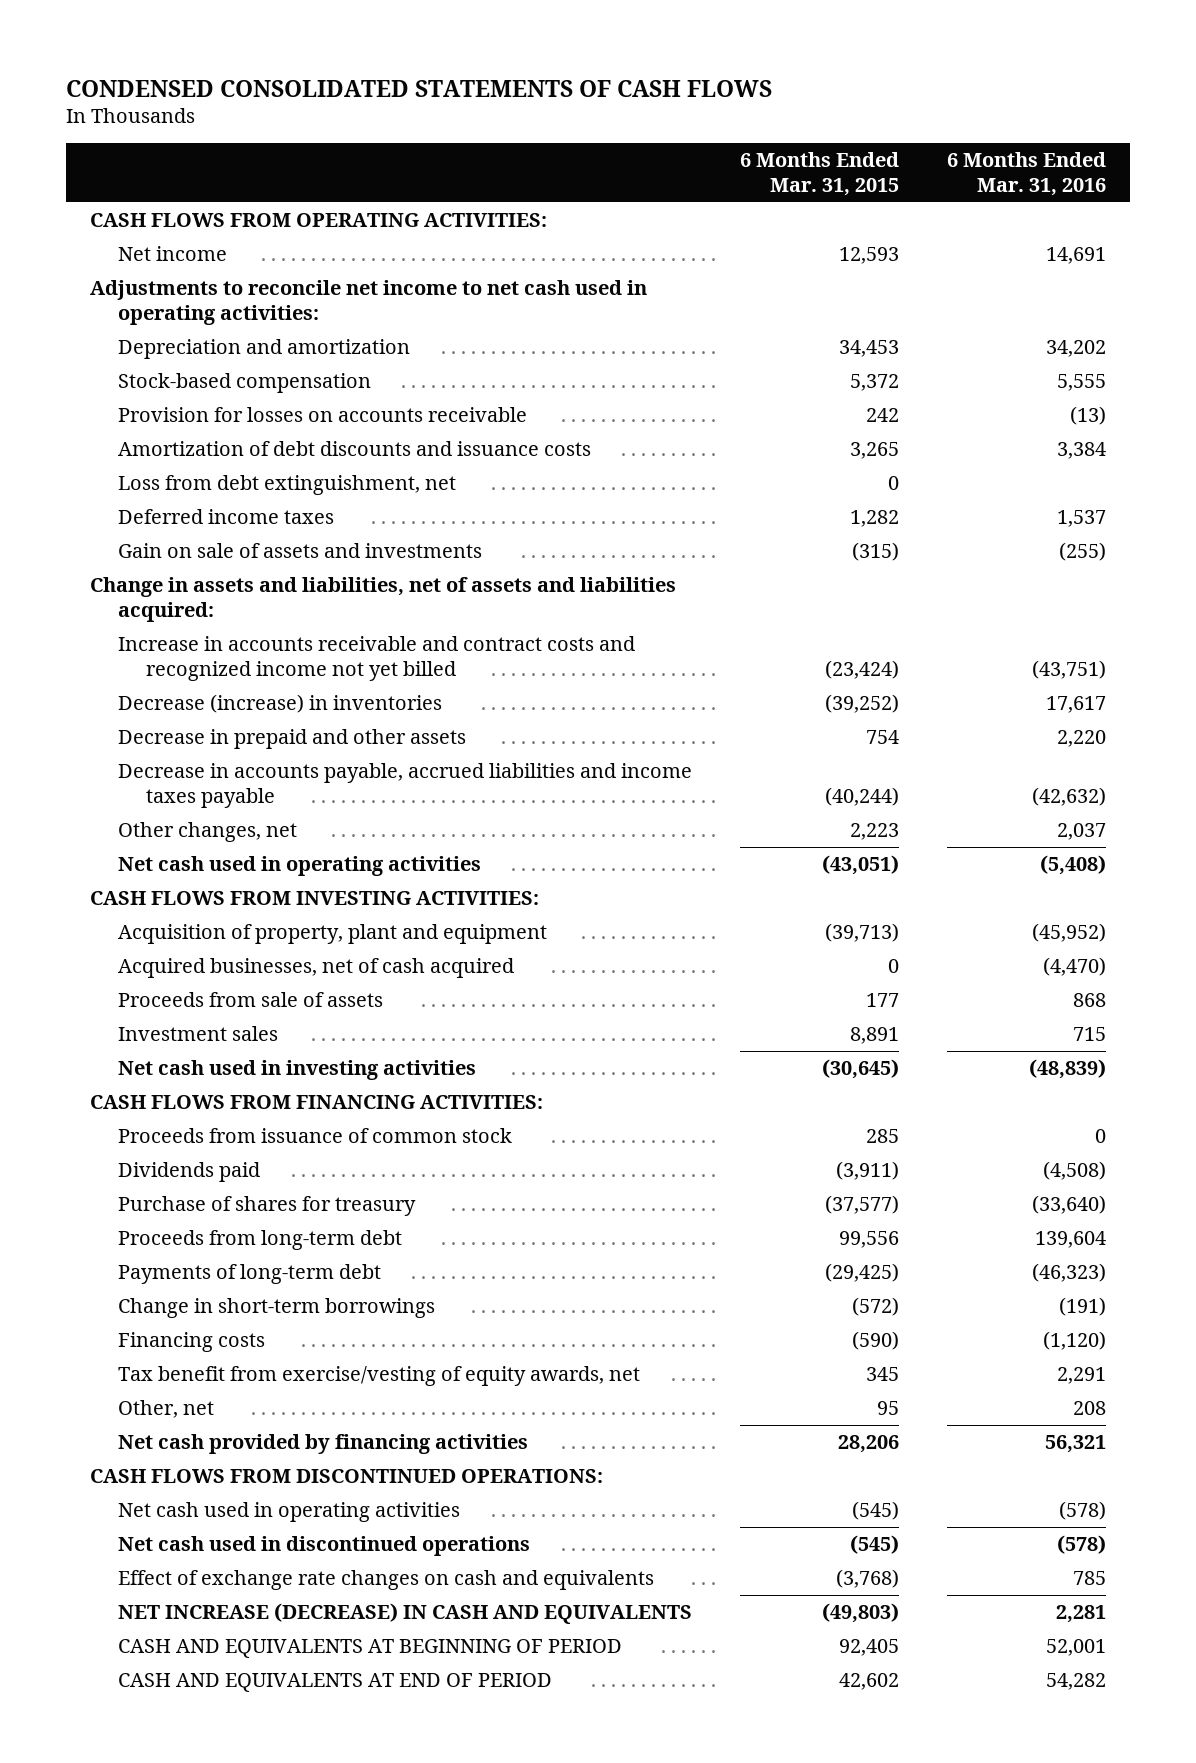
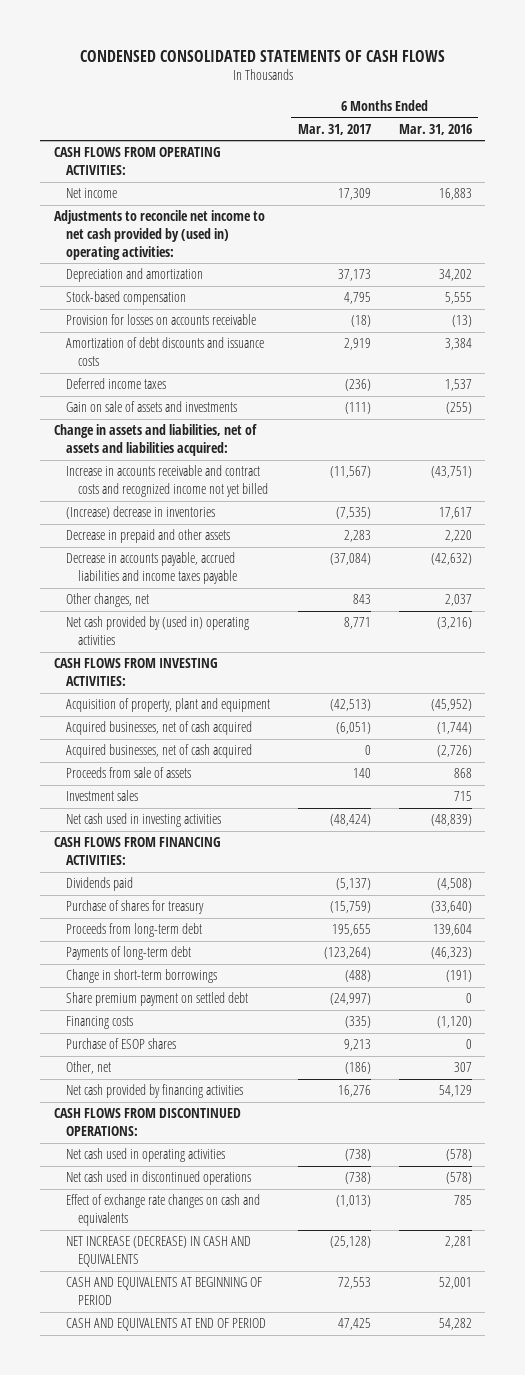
[740,152,900,196] 6 Months Ended Mar. 31, 2015 -> none
none -> [297,123,371,135] Mar. 31, 2017
[1046,247,1107,265] 14,691 -> [438,188,472,201] 16,883
[89,280,647,325] Adjustments to reconcile net income to net cash used in operating activities: -> [53,210,265,260] Adjustments to reconcile net income to net cash provided by (used in) operating activities:
[118,475,457,496] Loss from debt extinguishment, net -> none
[118,694,443,714] Decrease (increase) in inventories -> [66,506,216,520] (Increase) decrease in inventories
[118,856,482,877] Net cash used in operating activities -> [66,616,250,646] Net cash provided by (used in) operating activities
[1040,855,1107,876] (5,408) -> [436,617,472,630] (3,216)
[1043,957,1107,977] (4,470) -> [436,722,472,735] (1,744)
none -> [66,744,253,759] Acquired businesses, net of cash acquired
[118,1128,513,1144] Proceeds from issuance of common stock -> none
none -> [66,992,249,1007] Share premium payment on settled debt
[118,1366,641,1387] Tax benefit from exercise/vesting of equity awards, net -> none
none -> [66,1038,177,1050] Purchase of ESOP shares
[1073,1401,1107,1416] 208 -> [453,1062,472,1073] 307
[1045,1435,1107,1454] 56,321 -> [438,1085,472,1098] 54,129

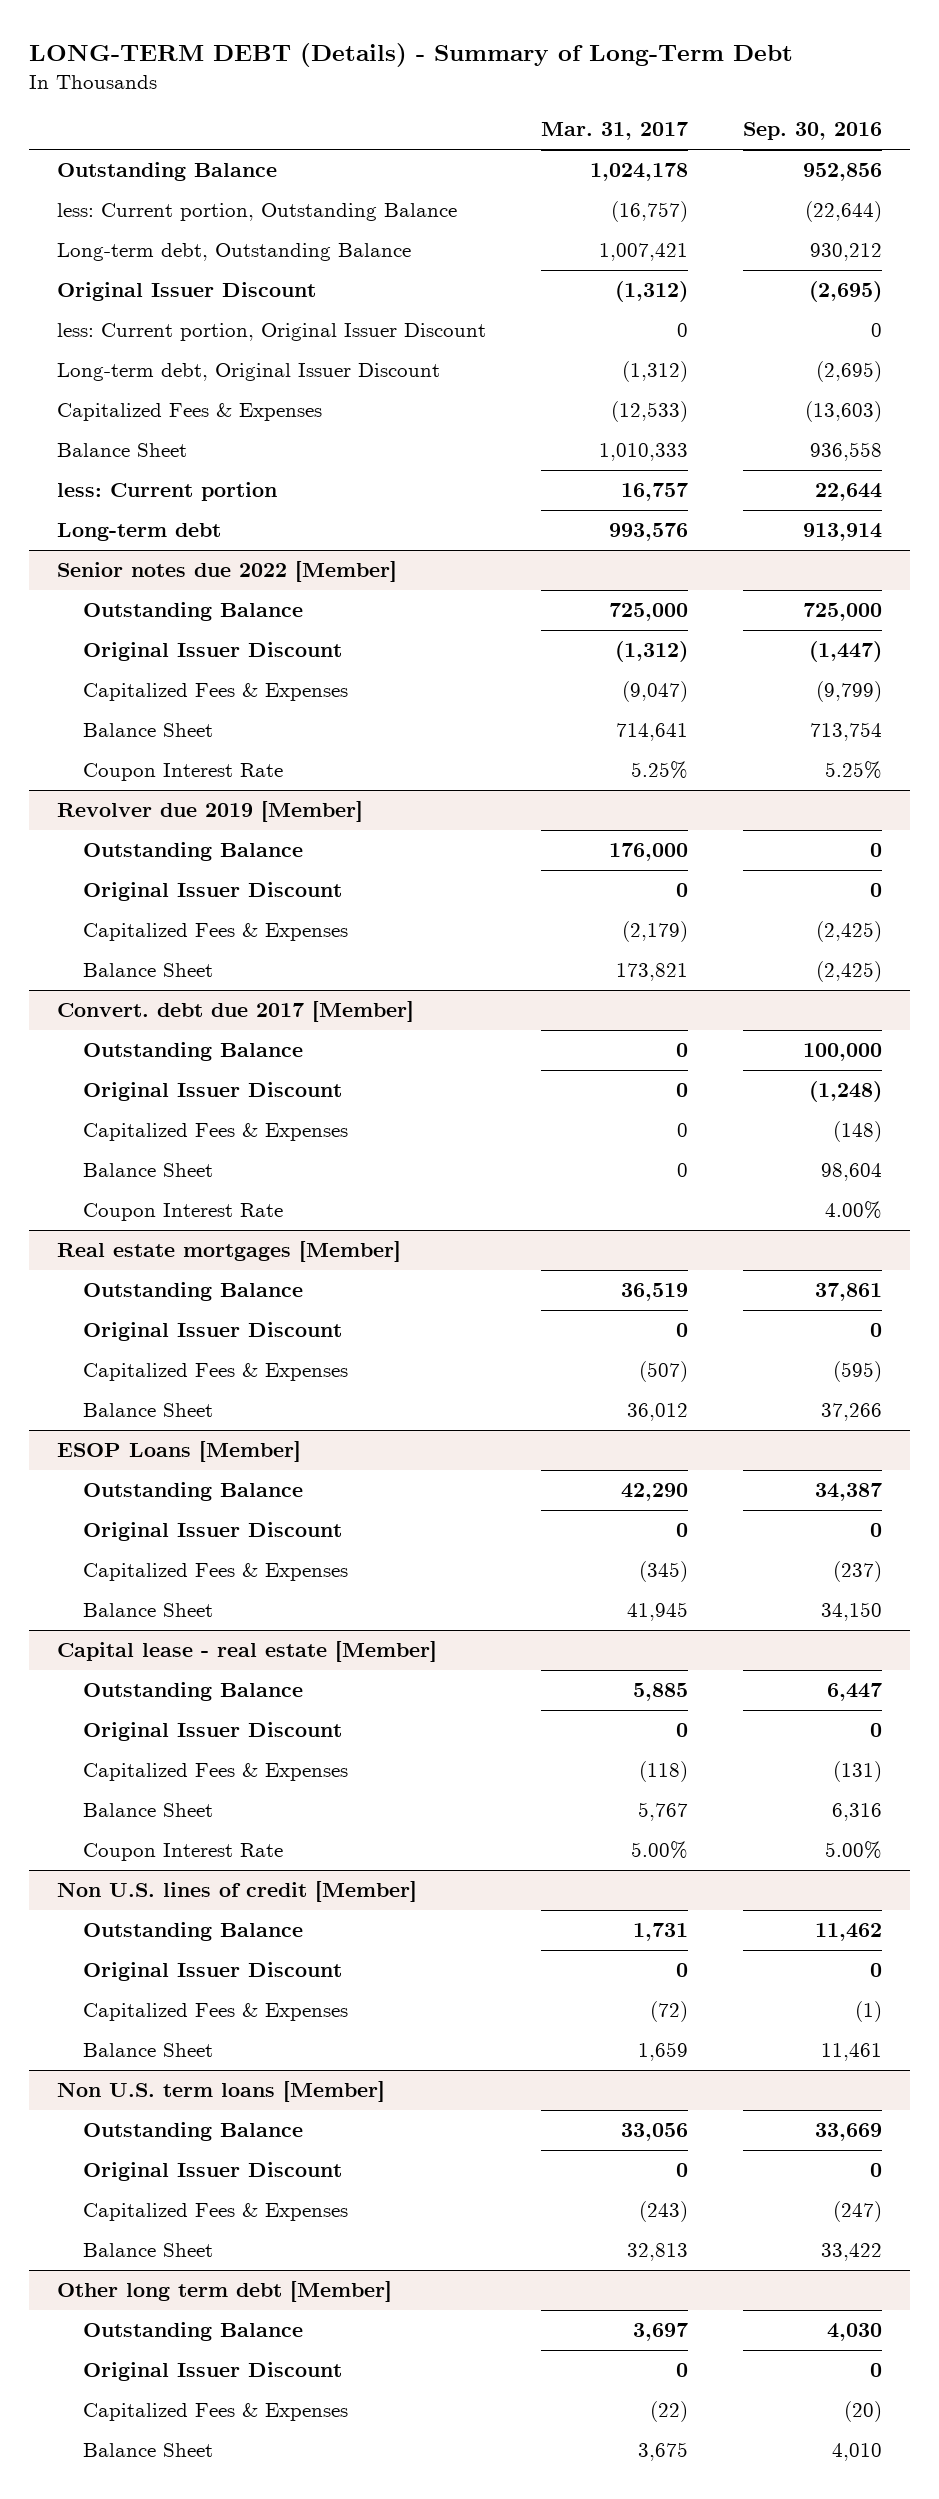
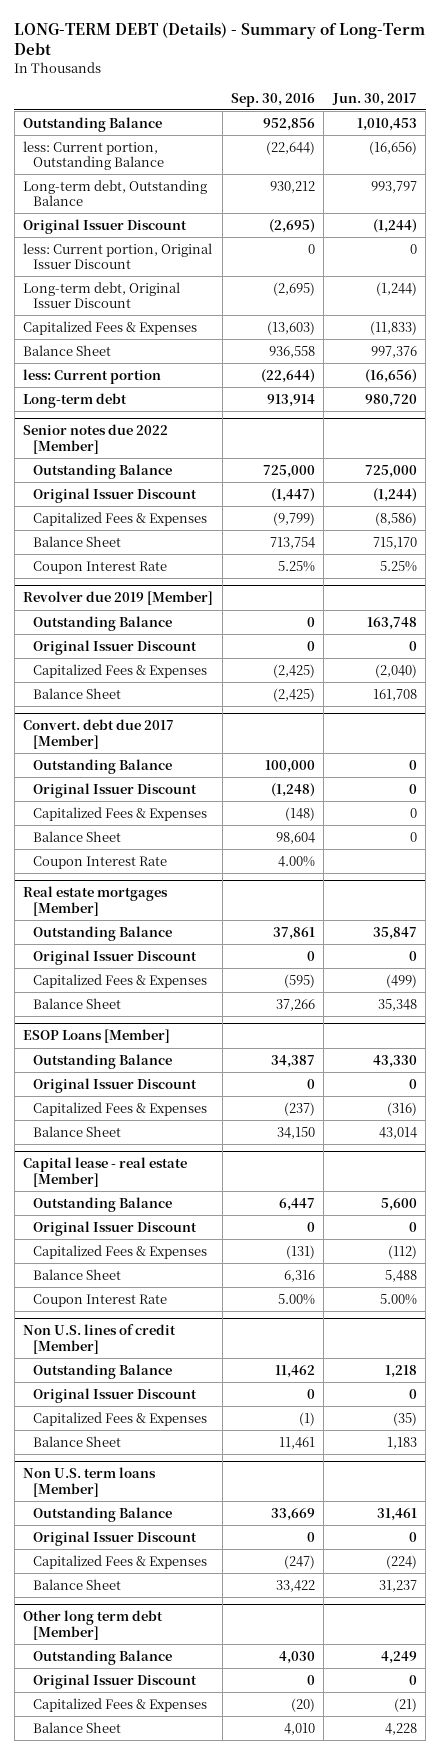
[540,122,688,141] Mar. 31, 2017 -> none
none -> [331,92,417,106] Jun. 30, 2017
[814,482,882,501] 22,644 -> [260,368,315,383] (22,644)

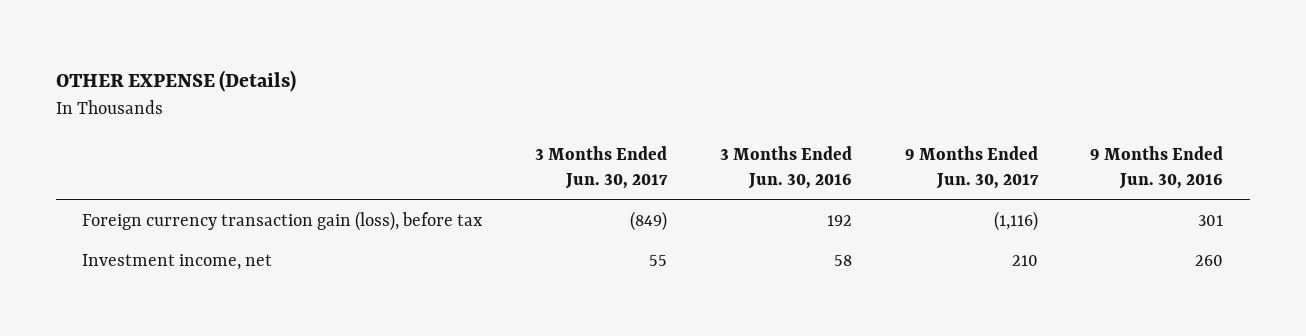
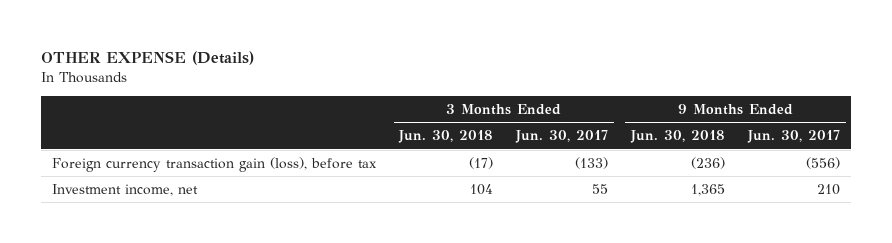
[719,145,852,190] 3 Months Ended Jun. 30, 2016 -> none
[1090,145,1224,190] 9 Months Ended Jun. 30, 2016 -> none
none -> [398,130,494,144] Jun. 30, 2018
none -> [630,130,726,144] Jun. 30, 2018
[630,210,668,231] (849) -> [575,157,609,170] (133)
[993,210,1038,231] (1,116) -> [805,157,840,170] (556)

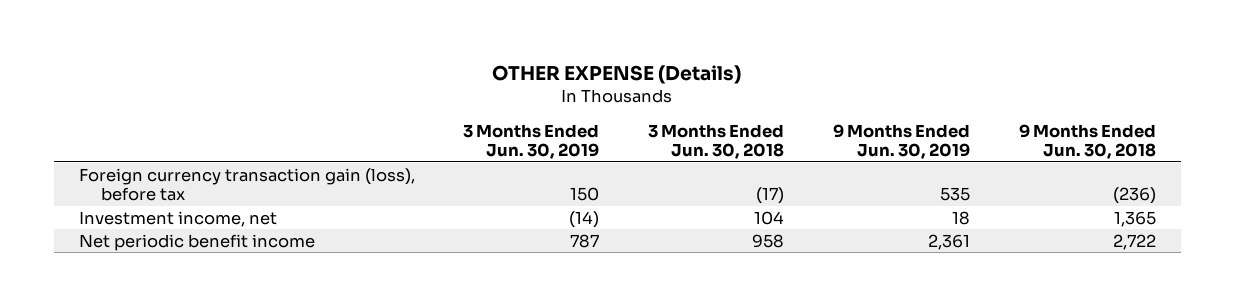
[515,130,609,144] Jun. 30, 2017 -> none
[746,130,840,144] Jun. 30, 2017 -> none
none -> [463,123,600,159] 3 Months Ended Jun. 30, 2019
none -> [833,123,971,159] 9 Months Ended Jun. 30, 2019
none -> [78,233,315,251] Net periodic benefit income

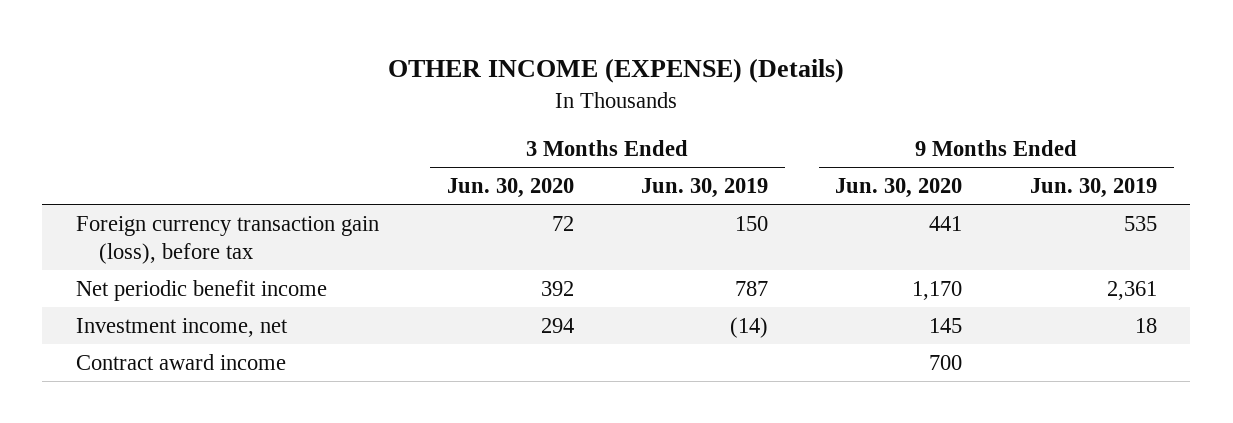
[492,64,742,84] OTHER EXPENSE (Details) -> [388,58,845,84] OTHER INCOME (EXPENSE) (Details)
[648,123,785,159] 3 Months Ended Jun. 30, 2018 -> none
[1019,123,1157,159] 9 Months Ended Jun. 30, 2018 -> none
none -> [446,177,574,198] Jun. 30, 2020
none -> [835,177,963,198] Jun. 30, 2020
[78,210,277,227] Investment income, net -> [76,317,289,337] Investment income, net
none -> [76,353,287,370] Contract award income

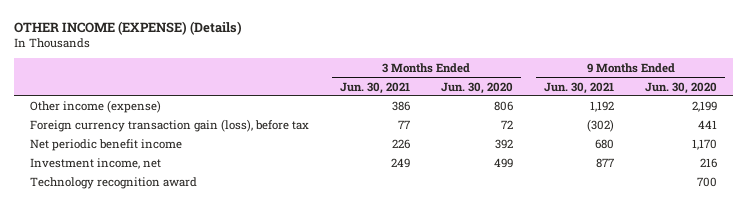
[640,177,768,198] Jun. 30, 2019 -> none
[1029,177,1157,198] Jun. 30, 2019 -> none
none -> [339,81,410,94] Jun. 30, 2021
none -> [544,81,615,94] Jun. 30, 2021
none -> [29,100,161,114] Other income (expense)
[540,317,574,333] 294 -> [493,158,513,169] 499
[929,317,963,333] 145 -> [700,158,718,169] 216
[76,353,287,370] Contract award income -> [29,177,197,190] Technology recognition award

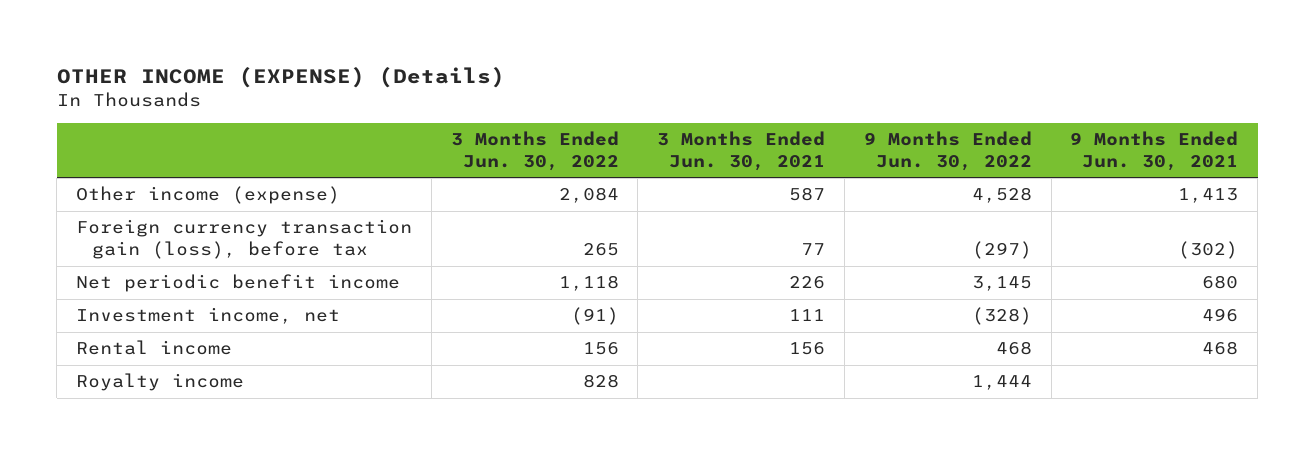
[440,81,513,94] Jun. 30, 2020 -> none
[645,81,718,94] Jun. 30, 2020 -> none
none -> [450,130,619,171] 3 Months Ended Jun. 30, 2022
none -> [863,130,1032,171] 9 Months Ended Jun. 30, 2022
[391,101,410,112] 386 -> [789,187,826,202] 587
[590,101,615,113] 1,192 -> [1178,188,1239,204] 1,413
[29,177,197,190] Technology recognition award -> none
[390,158,410,169] 249 -> [789,309,826,322] 111
[596,158,615,169] 877 -> [1202,308,1239,323] 496
none -> [75,340,232,356] Rental income
none -> [75,373,244,392] Royalty income

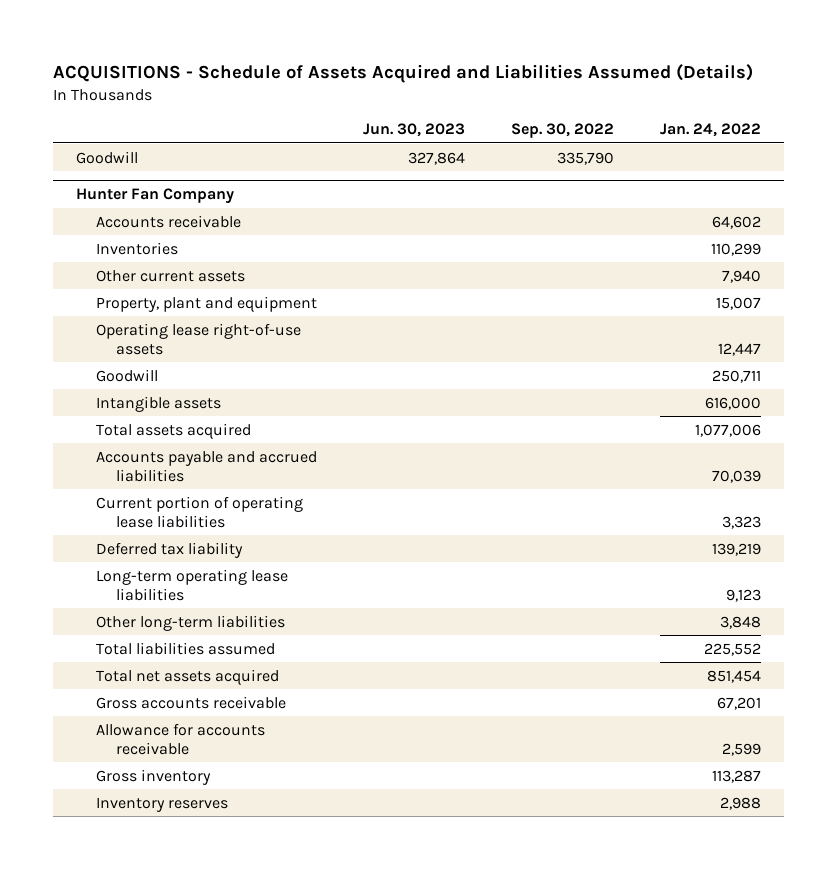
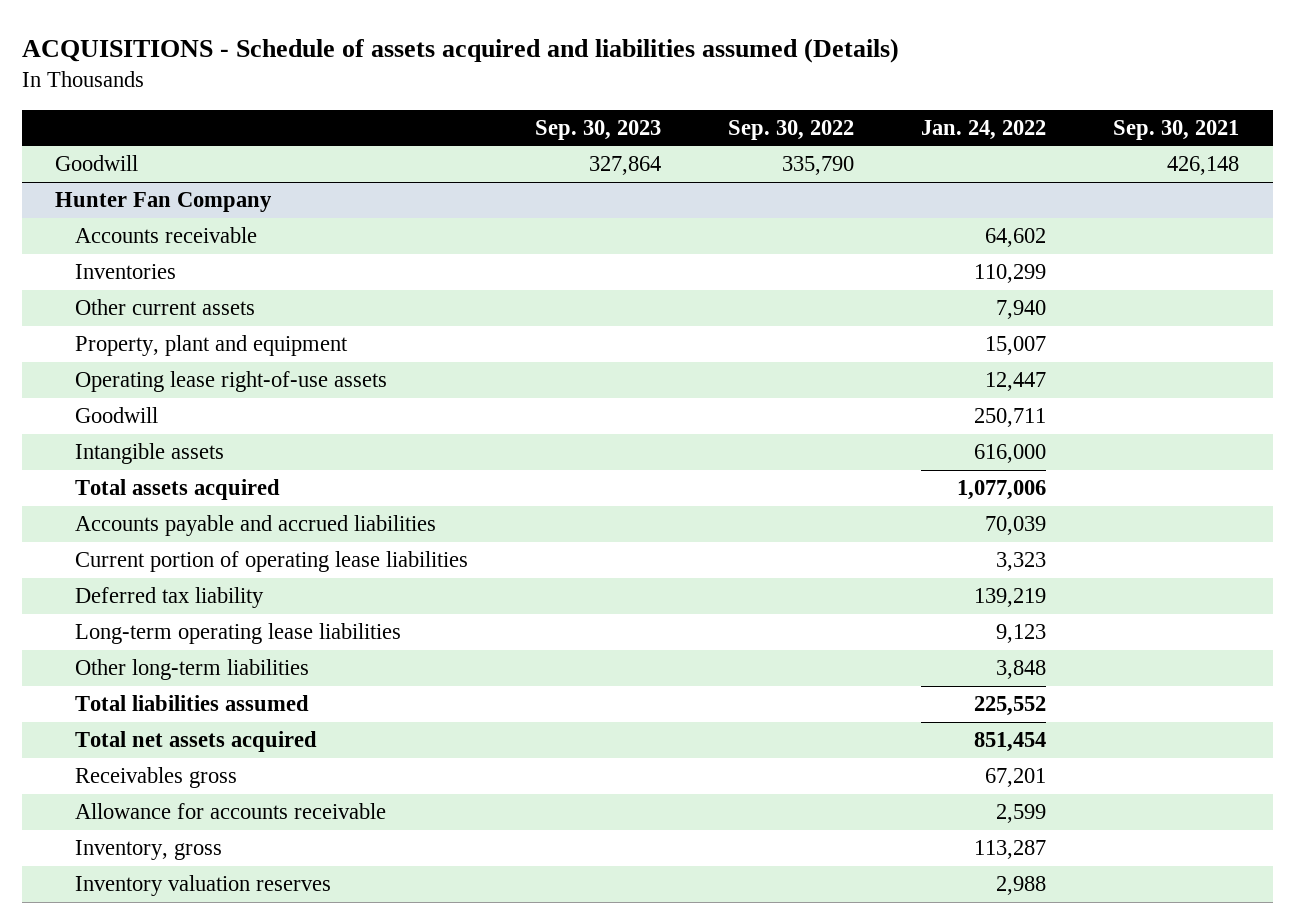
[53,64,754,84] ACQUISITIONS - Schedule of Assets Acquired and Liabilities Assumed (Details) -> [21,37,899,63] ACQUISITIONS - Schedule of assets acquired and liabilities assumed (Details)
[363,123,466,138] Jun. 30, 2023 -> none
none -> [535,120,662,141] Sep. 30, 2023
none -> [1113,120,1240,141] Sep. 30, 2021
[96,695,287,709] Gross accounts receivable -> [75,767,238,789] Receivables gross
[96,768,212,785] Gross inventory -> [75,840,223,861] Inventory, gross
[96,796,229,812] Inventory reserves -> [75,875,332,897] Inventory valuation reserves

